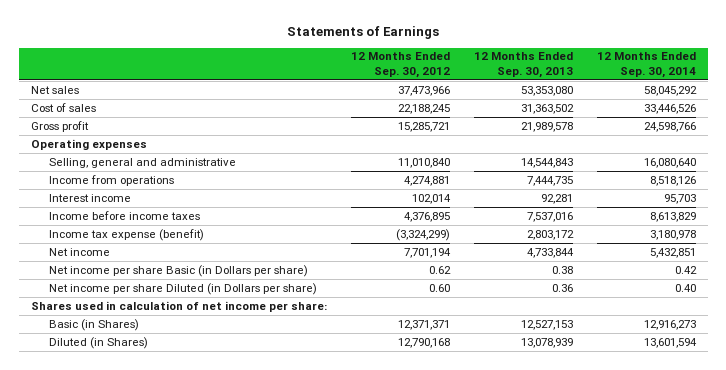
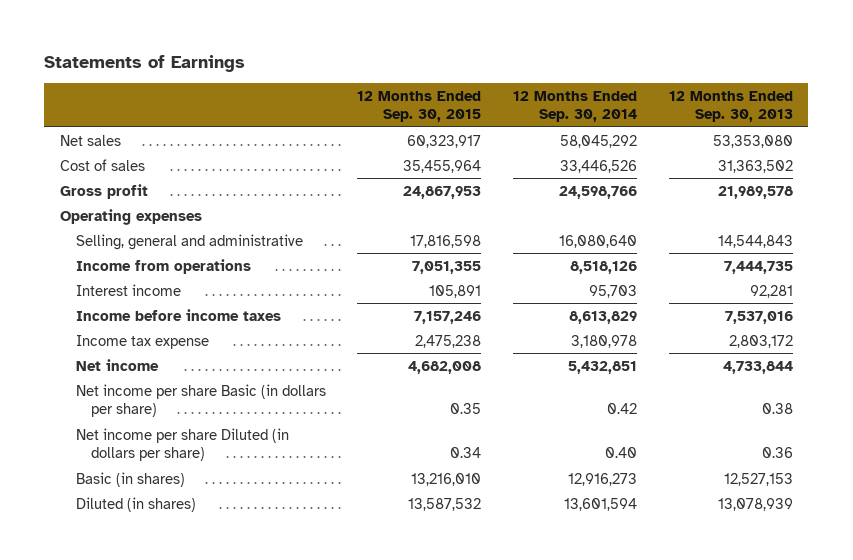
[350,52,450,78] 12 Months Ended Sep. 30, 2012 -> none
none -> [357,90,482,122] 12 Months Ended Sep. 30, 2015
[48,228,204,241] Income tax expense (benefit) -> [75,334,209,349] Income tax expense
[30,300,327,312] Shares used in calculation of net income per share: -> none
[48,264,308,277] Net income per share Basic (in Dollars per share) -> [75,383,326,417] Net income per share Basic (in dollars per share)
[48,282,317,295] Net income per share Diluted (in Dollars per share) -> [75,427,289,461] Net income per share Diluted (in dollars per share)
[48,318,139,331] Basic (in Shares) -> [75,471,185,487] Basic (in shares)
[48,336,148,349] Diluted (in Shares) -> [75,496,196,512] Diluted (in shares)

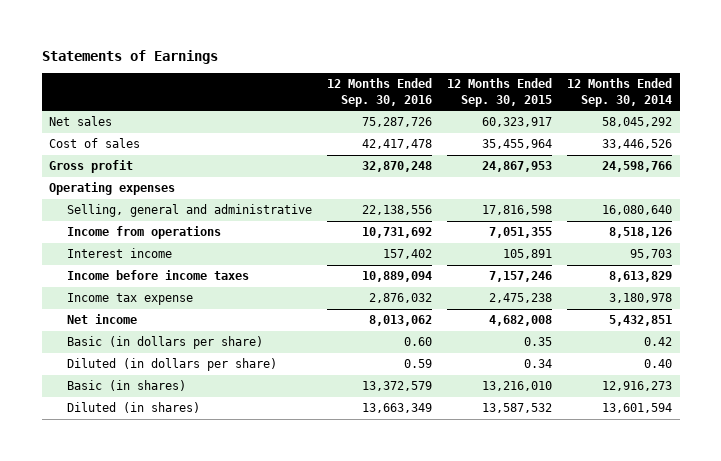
[668,90,793,122] 12 Months Ended Sep. 30, 2013 -> none
none -> [326,78,432,107] 12 Months Ended Sep. 30, 2016
[75,383,326,417] Net income per share Basic (in dollars per share) -> [66,336,263,350] Basic (in dollars per share)
[75,427,289,461] Net income per share Diluted (in dollars per share) -> [66,358,277,372] Diluted (in dollars per share)

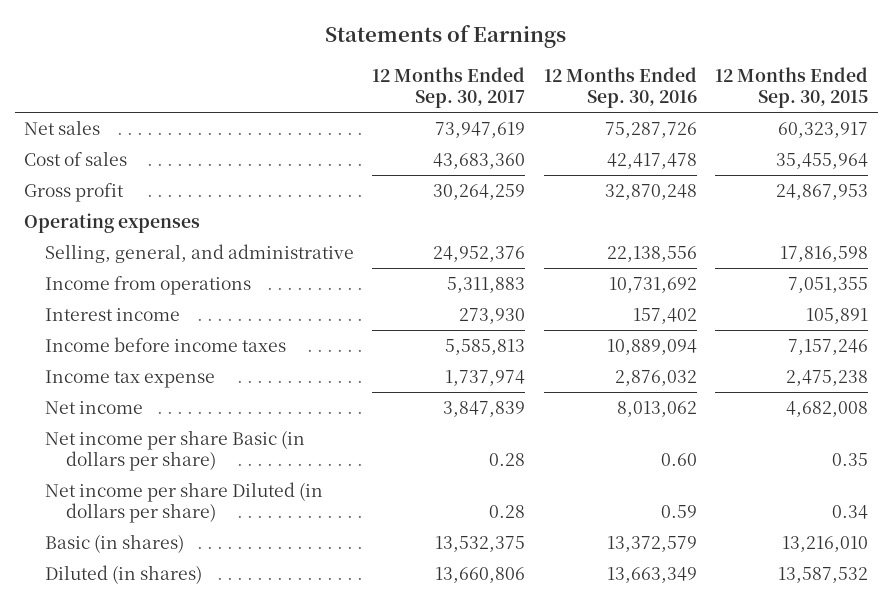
[567,78,673,107] 12 Months Ended Sep. 30, 2014 -> none
none -> [372,66,526,109] 12 Months Ended Sep. 30, 2017
[66,204,312,218] Selling, general and administrative -> [44,243,354,263] Selling, general, and administrative
[66,336,263,350] Basic (in dollars per share) -> [44,429,305,472] Net income per share Basic (in dollars per share)
[66,358,277,372] Diluted (in dollars per share) -> [44,481,323,524] Net income per share Diluted (in dollars per share)

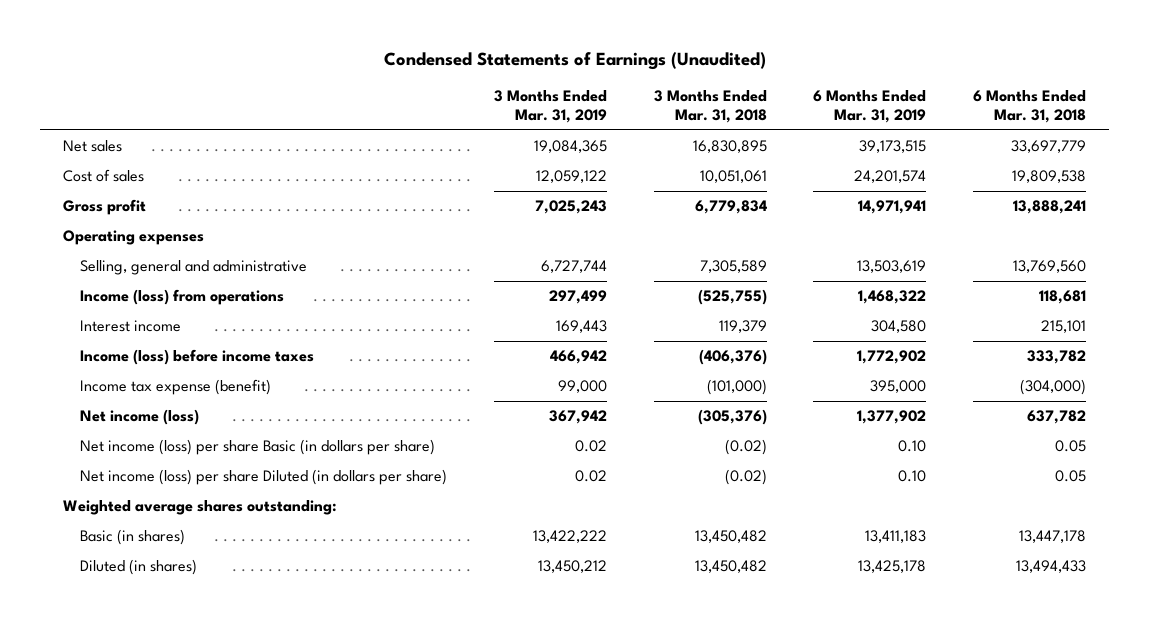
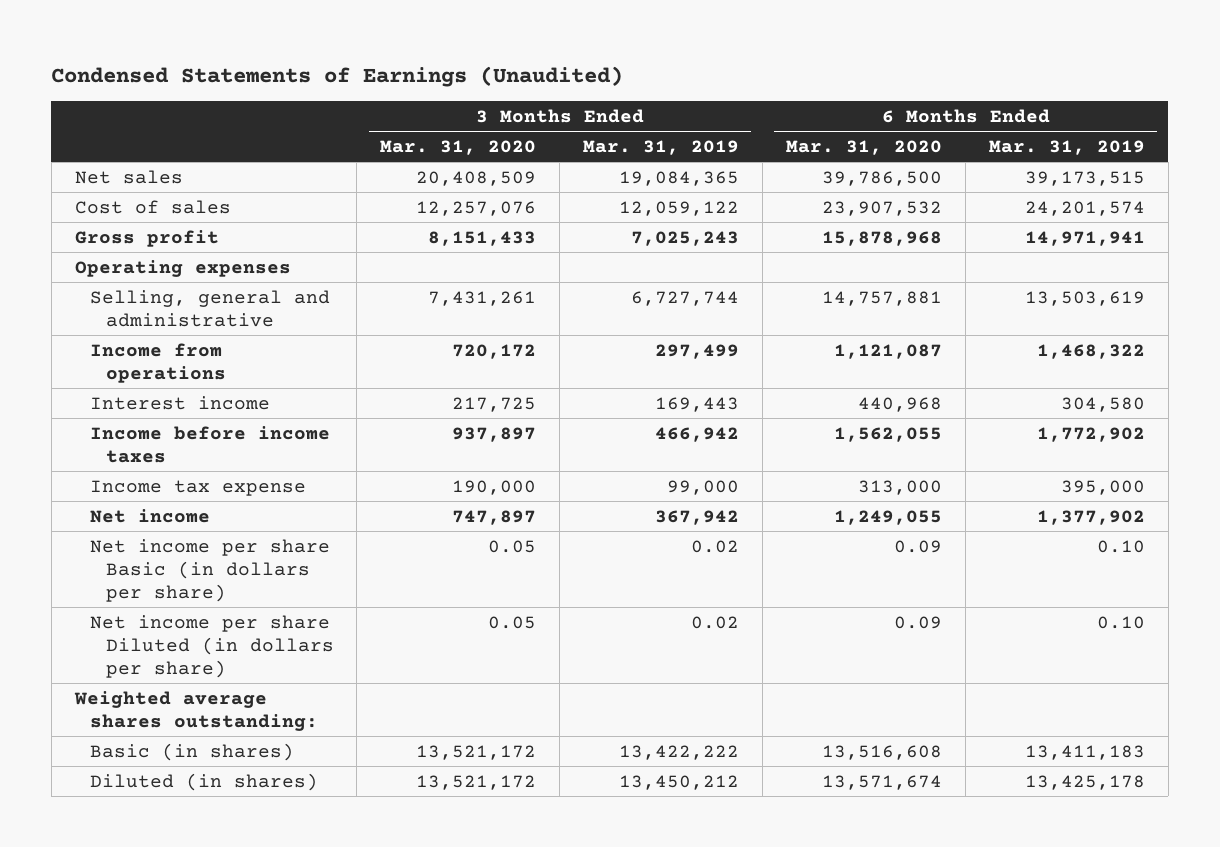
[653,89,767,124] 3 Months Ended Mar. 31, 2018 -> none
[972,89,1086,124] 6 Months Ended Mar. 31, 2018 -> none
none -> [380,139,537,155] Mar. 31, 2020
none -> [786,139,943,155] Mar. 31, 2020
[80,289,285,306] Income (loss) from operations -> [90,342,226,383] Income from operations
[80,349,315,366] Income (loss) before income taxes -> [90,425,331,463] Income before income taxes
[80,379,272,396] Income tax expense (benefit) -> [90,479,307,496] Income tax expense
[80,409,200,426] Net income (loss) -> [90,508,211,523] Net income
[80,439,436,456] Net income (loss) per share Basic (in dollars per share) -> [90,538,331,603] Net income per share Basic (in dollars per share)
[80,469,448,486] Net income (loss) per share Diluted (in dollars per share) -> [90,614,334,679] Net income per share Diluted (in dollars per share)

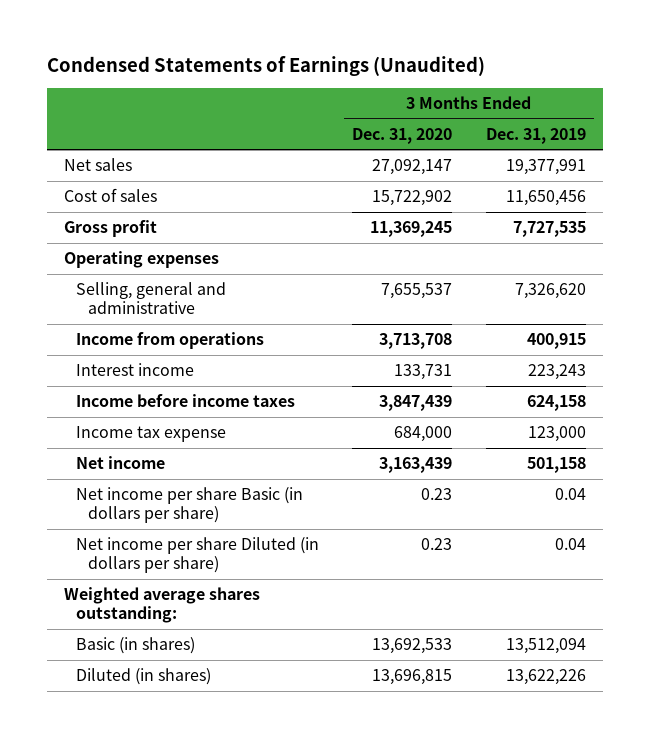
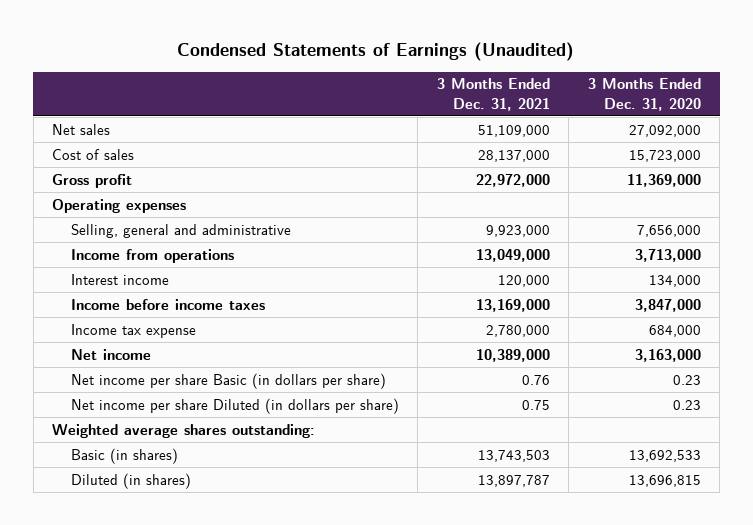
[486,127,587,144] Dec. 31, 2019 -> none
none -> [436,78,550,111] 3 Months Ended Dec. 31, 2021
[372,159,453,176] 27,092,147 -> [628,124,701,137] 27,092,000
[372,190,453,207] 15,722,902 -> [628,149,701,162] 15,723,000
[370,221,453,238] 11,369,245 -> [626,173,701,187] 11,369,000
[381,283,453,300] 7,655,537 -> [636,224,701,237] 7,656,000
[379,333,453,350] 3,713,708 -> [634,248,701,262] 3,713,000
[394,364,453,381] 133,731 -> [648,274,701,287] 134,000
[379,395,453,412] 3,847,439 -> [634,298,701,312] 3,847,000
[379,457,453,474] 3,163,439 -> [634,348,701,362] 3,163,000

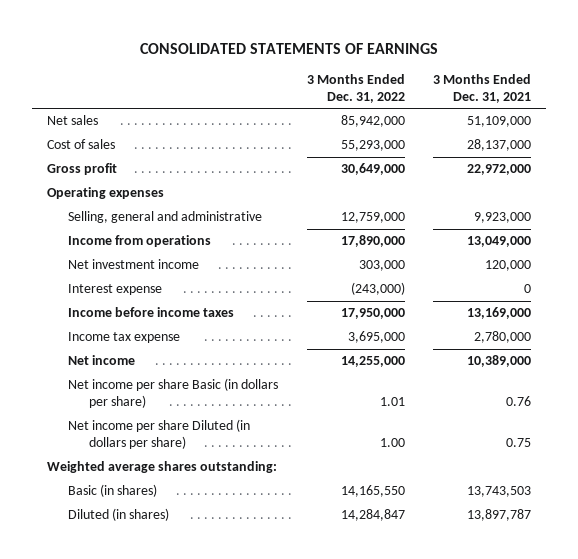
[177,42,575,62] Condensed Statements of Earnings (Unaudited) -> [140,42,439,54] CONSOLIDATED STATEMENTS OF EARNINGS
[587,78,701,111] 3 Months Ended Dec. 31, 2020 -> none
none -> [306,73,405,103] 3 Months Ended Dec. 31, 2022
[70,273,169,285] Interest income -> [67,259,199,270] Net investment income
none -> [67,284,162,296] Interest expense

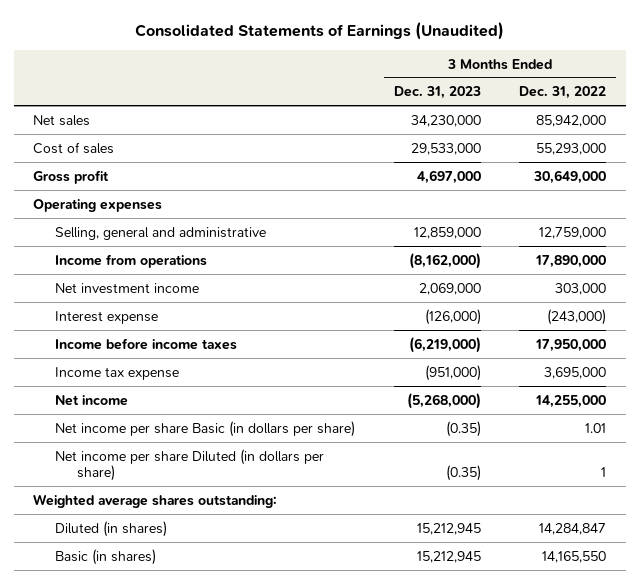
[140,42,439,54] CONSOLIDATED STATEMENTS OF EARNINGS -> [134,21,504,40] Consolidated Statements of Earnings (Unaudited)
[433,73,532,103] 3 Months Ended Dec. 31, 2021 -> none
none -> [393,86,481,100] Dec. 31, 2023
[379,438,405,448] 1.00 -> [601,467,607,478] 1
[67,484,157,498] Basic (in shares) -> [54,548,156,565] Basic (in shares)

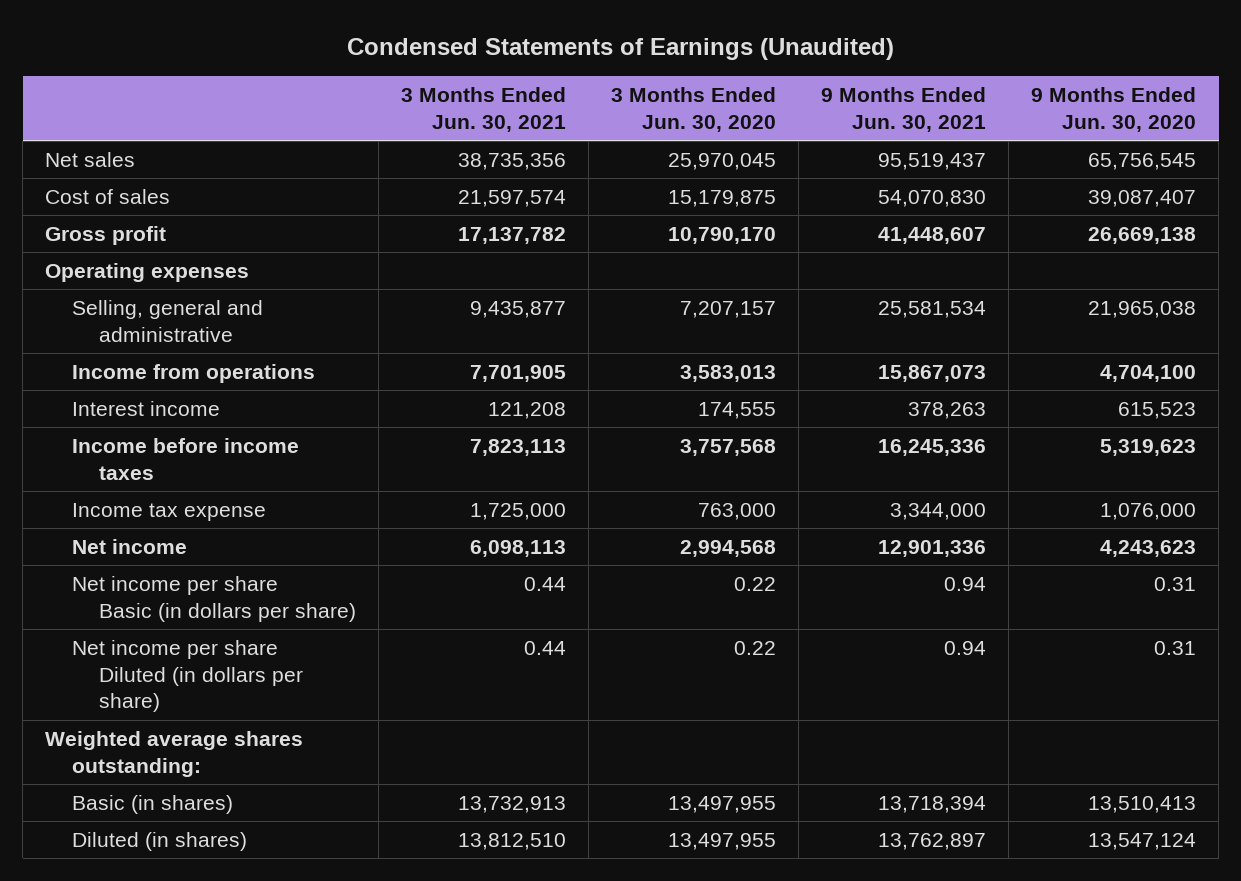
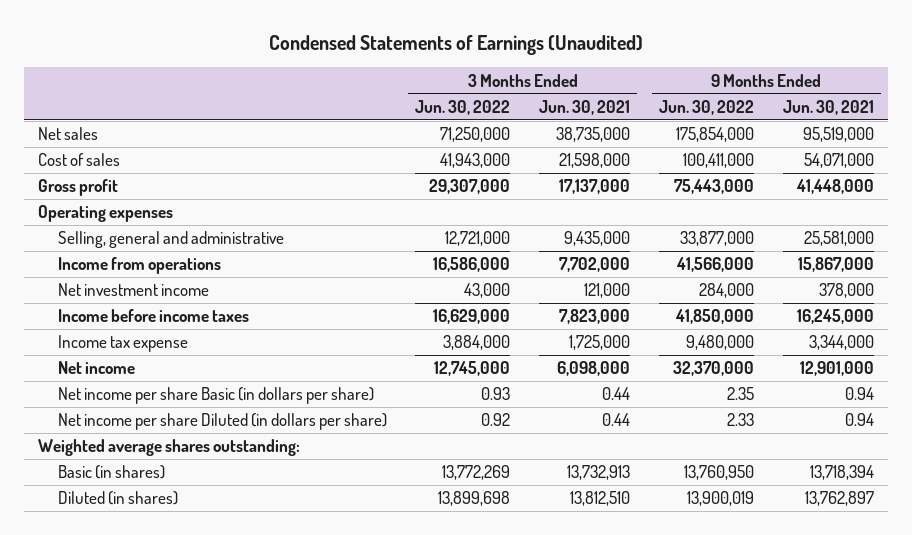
[610,87,776,132] 3 Months Ended Jun. 30, 2020 -> none
[1031,87,1197,132] 9 Months Ended Jun. 30, 2020 -> none
none -> [415,99,511,115] Jun. 30, 2022
none -> [659,99,755,115] Jun. 30, 2022
[457,152,566,170] 38,735,356 -> [556,127,631,143] 38,735,000
[878,152,987,170] 95,519,437 -> [802,127,874,143] 95,519,000
[457,189,566,207] 21,597,574 -> [559,153,631,169] 21,598,000
[878,189,987,207] 54,070,830 -> [803,153,874,169] 54,071,000
[457,226,566,244] 17,137,782 -> [559,179,631,195] 17,137,000
[878,226,987,244] 41,448,607 -> [795,179,874,195] 41,448,000
[469,300,566,318] 9,435,877 -> [564,231,631,247] 9,435,000
[878,300,987,318] 25,581,534 -> [803,231,874,247] 25,581,000
[469,364,566,382] 7,701,905 -> [559,257,631,273] 7,702,000
[878,364,987,382] 15,867,073 -> [797,257,874,273] 15,867,000
[71,400,220,416] Interest income -> [57,283,209,297] Net investment income
[487,401,566,419] 121,208 -> [584,283,631,299] 121,000
[908,401,987,419] 378,263 -> [818,283,874,299] 378,000
[469,438,566,456] 7,823,113 -> [559,309,631,325] 7,823,000
[878,438,987,456] 16,245,336 -> [796,309,874,325] 16,245,000
[469,539,566,557] 6,098,113 -> [557,361,631,377] 6,098,000
[878,539,987,557] 12,901,336 -> [799,361,874,377] 12,901,000

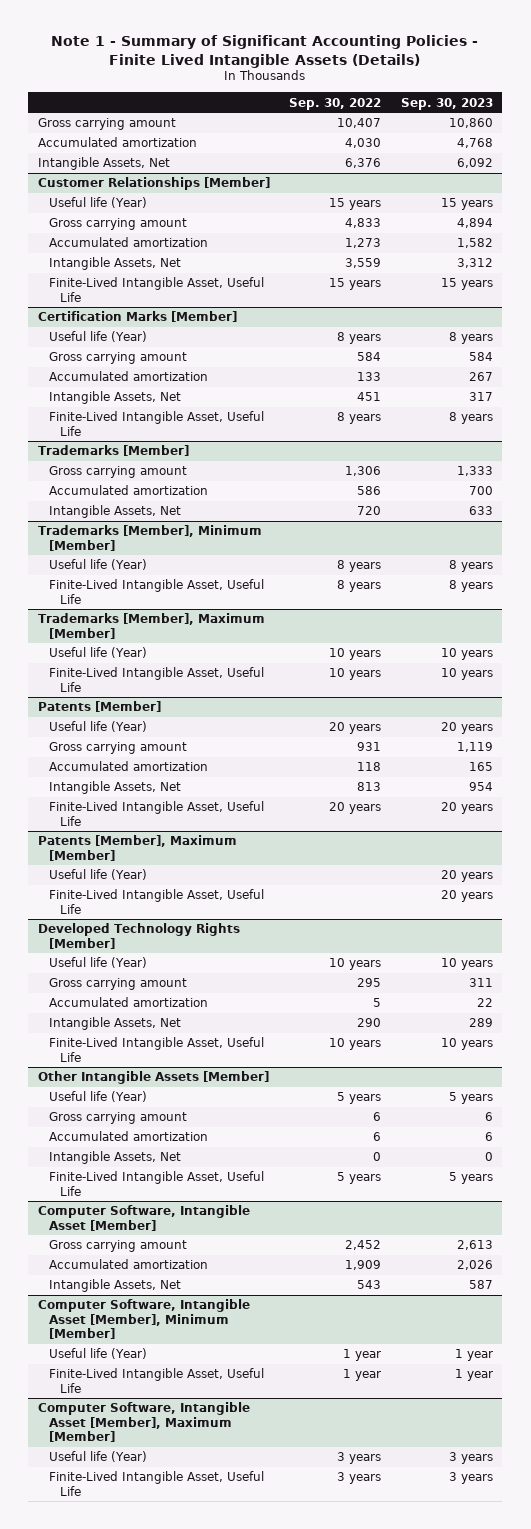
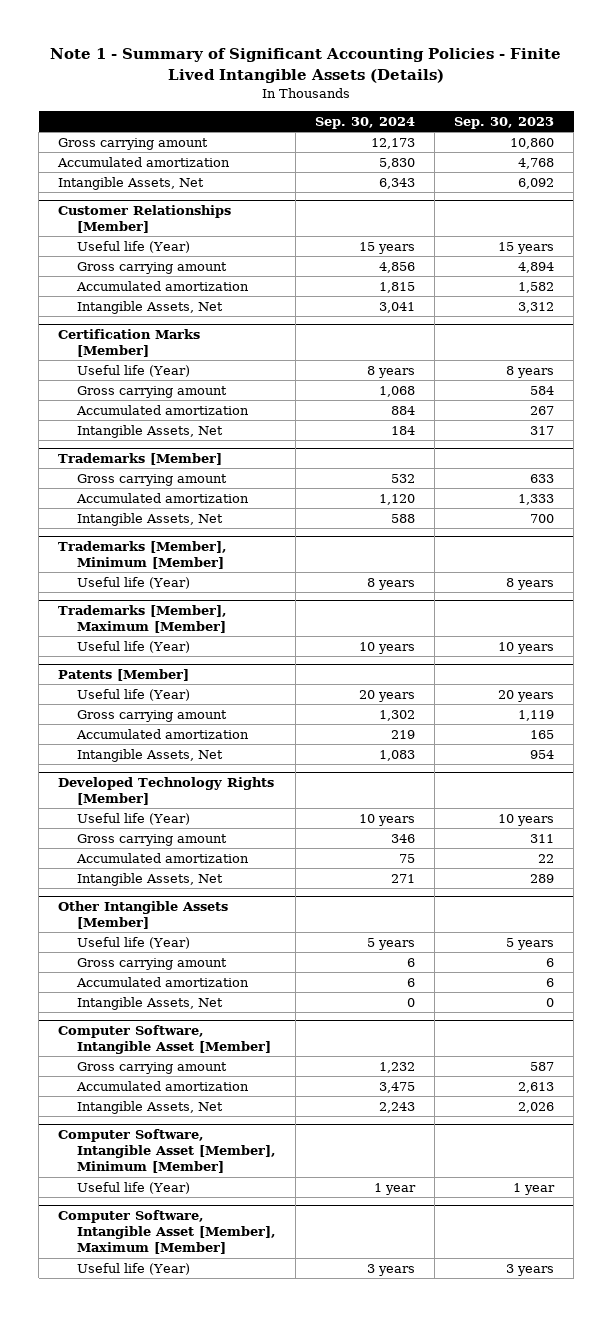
[289,97,382,110] Sep. 30, 2022 -> none
none -> [314,117,415,130] Sep. 30, 2024
[49,277,265,302] Finite-Lived Intangible Asset, Useful Life -> none
[49,411,265,436] Finite-Lived Intangible Asset, Useful Life -> none
[456,466,493,477] 1,333 -> [530,473,555,483] 633
[468,486,493,496] 700 -> [518,493,555,505] 1,333
[468,506,493,516] 633 -> [530,513,555,523] 700
[49,579,265,604] Finite-Lived Intangible Asset, Useful Life -> none
[49,667,265,692] Finite-Lived Intangible Asset, Useful Life -> none
[49,801,265,826] Finite-Lived Intangible Asset, Useful Life -> none
[37,835,237,861] Patents [Member], Maximum [Member] -> none
[49,869,148,881] Useful life (Year) -> none
[49,889,265,914] Finite-Lived Intangible Asset, Useful Life -> none
[49,1037,265,1062] Finite-Lived Intangible Asset, Useful Life -> none
[49,1171,265,1196] Finite-Lived Intangible Asset, Useful Life -> none
[456,1240,493,1251] 2,613 -> [530,1061,555,1071] 587
[456,1260,493,1271] 2,026 -> [518,1081,555,1093] 2,613
[468,1280,493,1290] 587 -> [518,1101,555,1113] 2,026
[49,1368,265,1393] Finite-Lived Intangible Asset, Useful Life -> none
[49,1471,265,1496] Finite-Lived Intangible Asset, Useful Life -> none

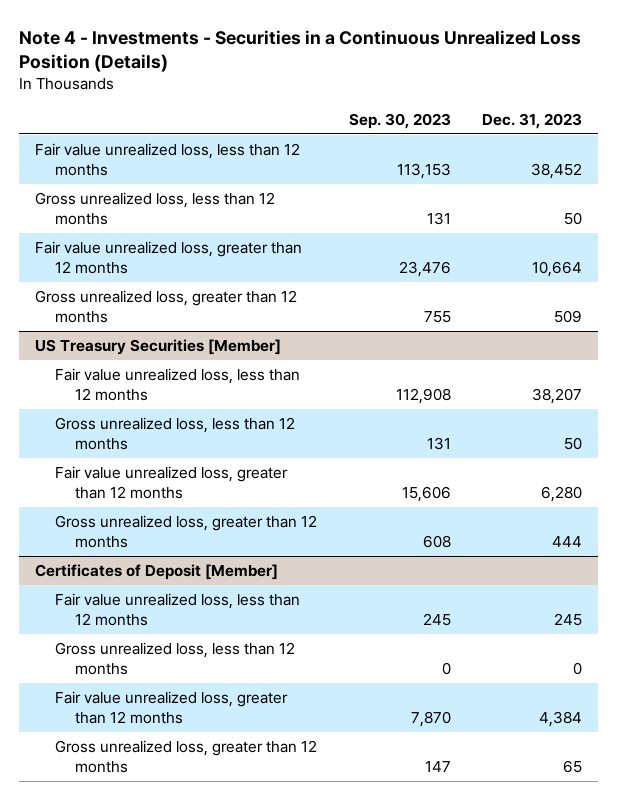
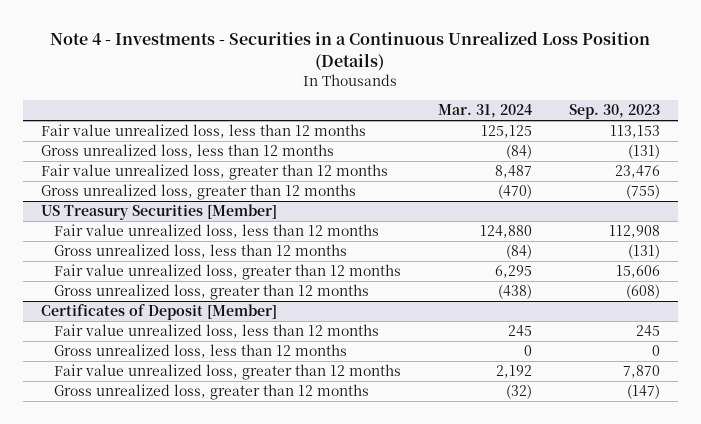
[482,112,583,129] Dec. 31, 2023 -> none
none -> [438,104,533,119] Mar. 31, 2024
[426,212,451,226] 131 -> [627,144,660,160] (131)
[423,311,451,324] 755 -> [625,184,660,200] (755)
[426,437,451,451] 131 -> [627,244,660,260] (131)
[422,535,451,549] 608 -> [625,284,660,300] (608)
[424,761,451,773] 147 -> [626,384,660,400] (147)

